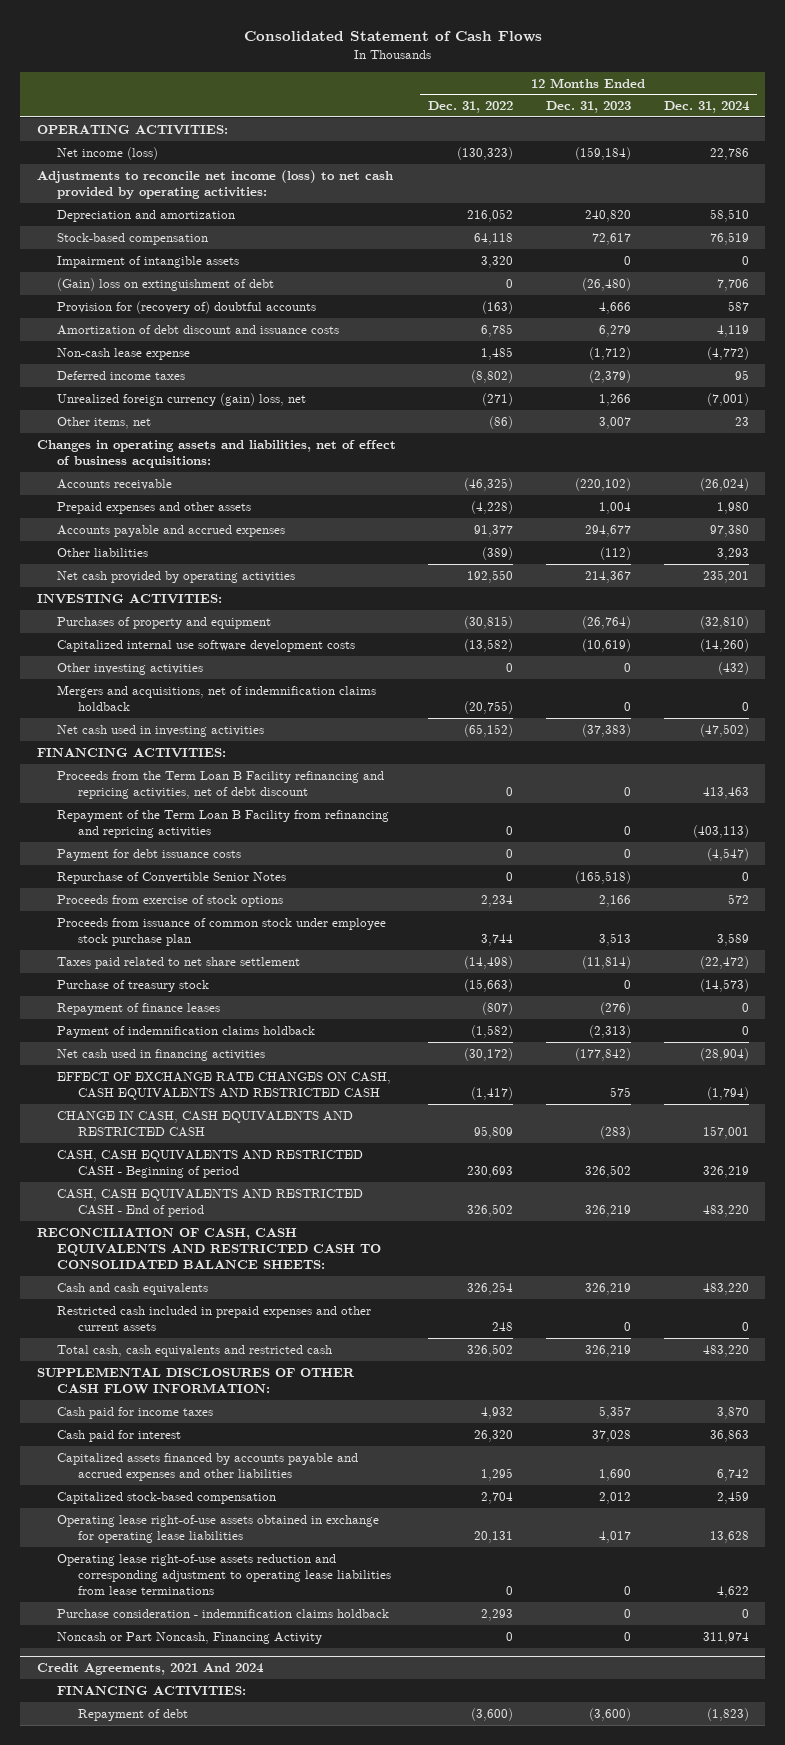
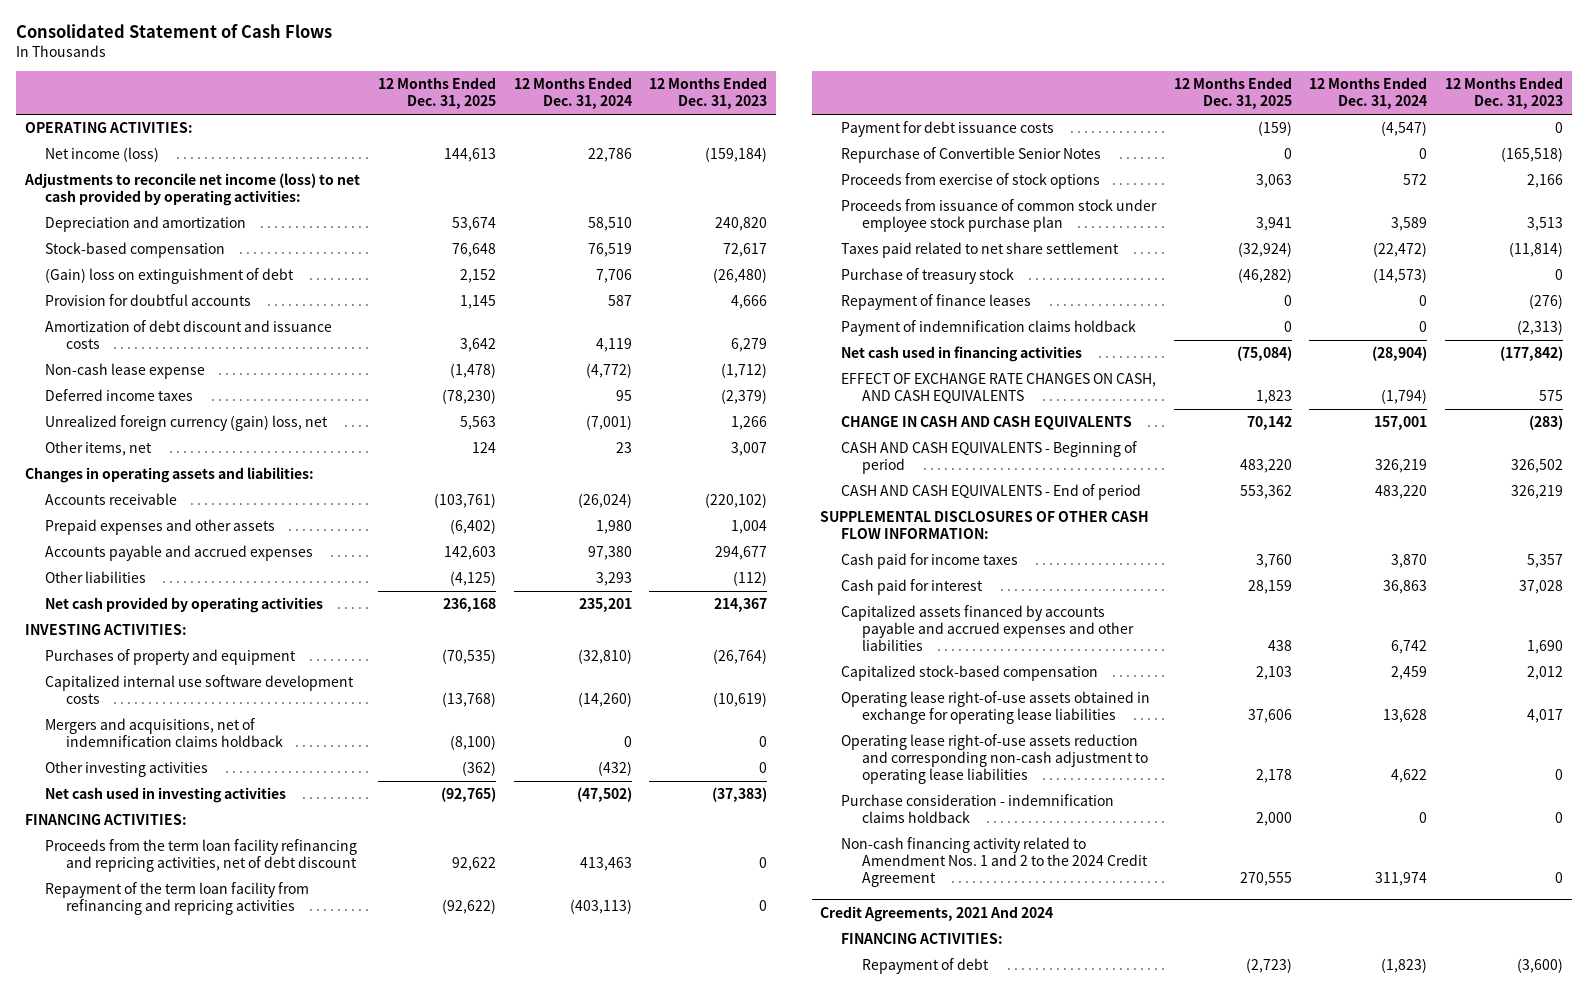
[428,101,514,114] Dec. 31, 2022 -> none
none -> [378,77,497,110] 12 Months Ended Dec. 31, 2025
[57,255,240,268] Impairment of intangible assets -> none
[57,300,317,314] Provision for (recovery of) doubtful accounts -> [45,294,252,307] Provision for doubtful accounts
[36,439,396,469] Changes in operating assets and liabilities, net of effect of business acquisitions: -> [24,467,314,484] Changes in operating assets and liabilities:
[57,662,204,675] Other investing activities -> [45,761,209,778] Other investing activities
[57,770,385,800] Proceeds from the Term Loan B Facility refinancing and repricing activities, net of debt discount -> [45,839,358,873] Proceeds from the term loan facility refinancing and repricing activities, net of debt discount
[57,809,390,839] Repayment of the Term Loan B Facility from refinancing and repricing activities -> [45,882,310,916] Repayment of the term loan facility from refinancing and repricing activities
[36,1227,382,1270] RECONCILIATION OF CASH, CASH EQUIVALENTS AND RESTRICTED CASH TO CONSOLIDATED BALANCE SHEETS: -> none
[57,1282,209,1295] Cash and cash equivalents -> none
[57,1305,372,1332] Restricted cash included in prepaid expenses and other current assets -> none
[57,1344,333,1357] Total cash, cash equivalents and restricted cash -> none
[57,1071,392,1101] EFFECT OF EXCHANGE RATE CHANGES ON CASH, CASH EQUIVALENTS AND RESTRICTED CASH -> [841,373,1157,405] EFFECT OF EXCHANGE RATE CHANGES ON CASH, AND CASH EQUIVALENTS
[57,1110,354,1138] CHANGE IN CASH, CASH EQUIVALENTS AND RESTRICTED CASH -> [841,416,1133,431] CHANGE IN CASH AND CASH EQUIVALENTS
[57,1149,364,1179] CASH, CASH EQUIVALENTS AND RESTRICTED CASH - Beginning of period -> [841,441,1138,475] CASH AND CASH EQUIVALENTS - Beginning of period
[57,1188,364,1218] CASH, CASH EQUIVALENTS AND RESTRICTED CASH - End of period -> [841,484,1142,501] CASH AND CASH EQUIVALENTS - End of period
[57,1553,392,1596] Operating lease right-of-use assets reduction and corresponding adjustment to operating lease liabilities from lease terminations -> [841,734,1148,785] Operating lease right-of-use assets reduction and corresponding non-cash adjustment to operating lease liabilities
[57,1631,323,1644] Noncash or Part Noncash, Financing Activity -> [841,837,1148,888] Non-cash financing activity related to Amendment Nos. 1 and 2 to the 2024 Credit Agreement

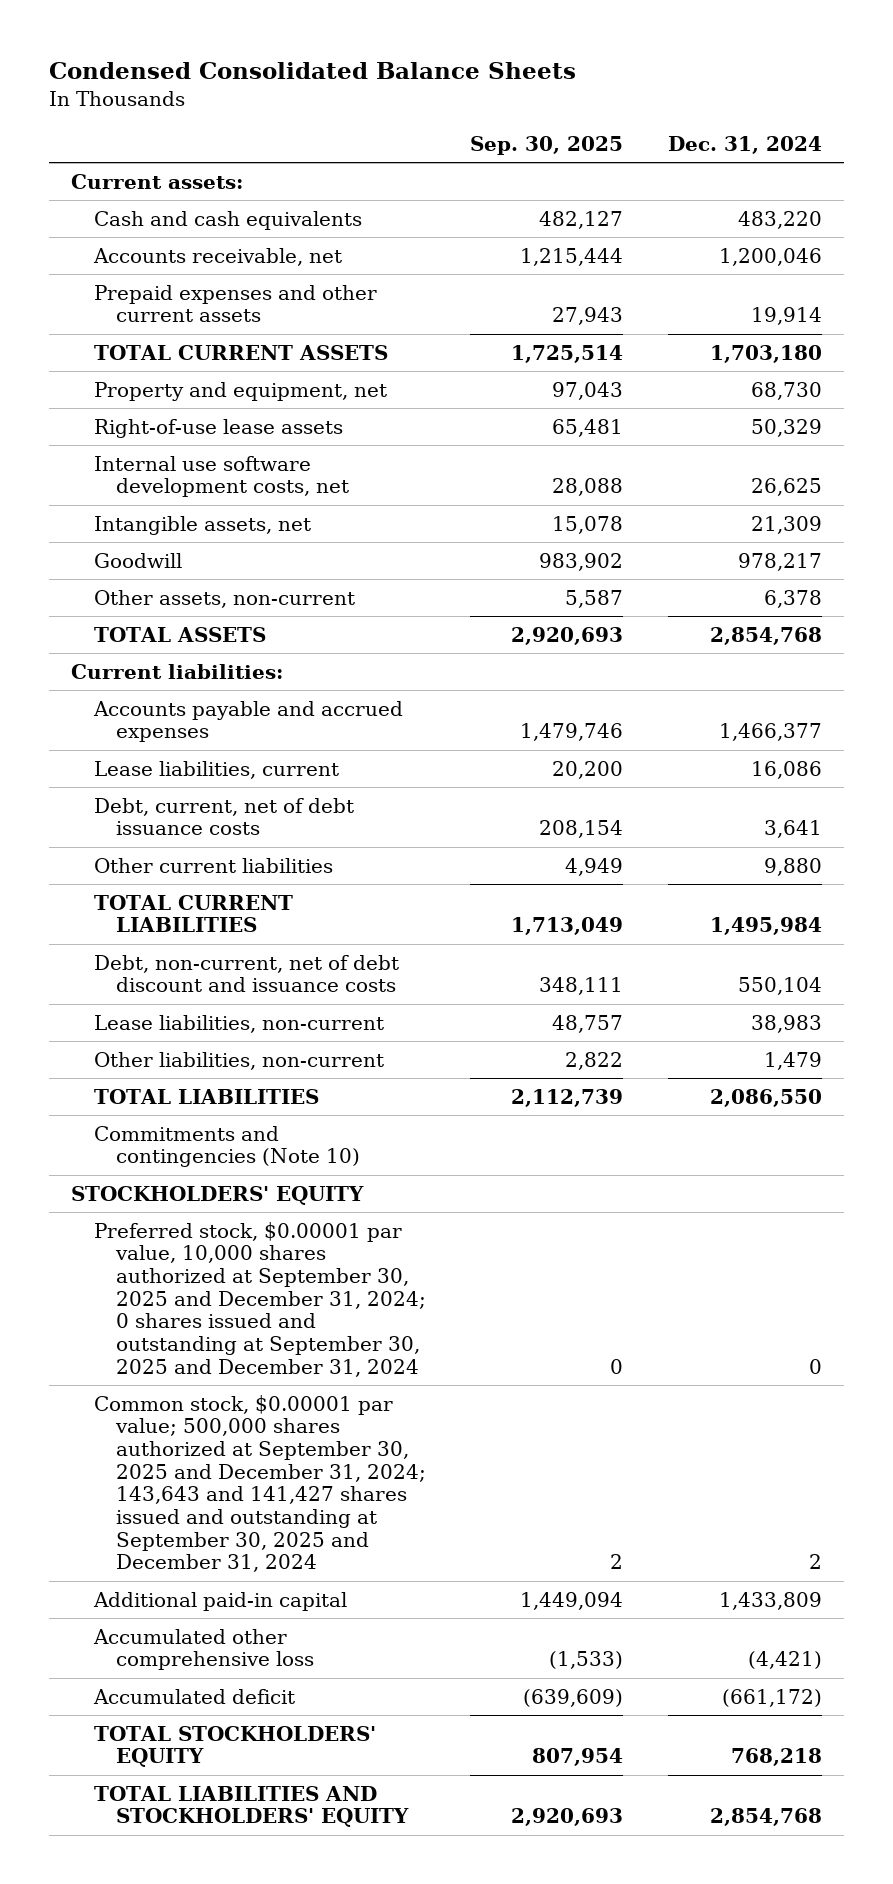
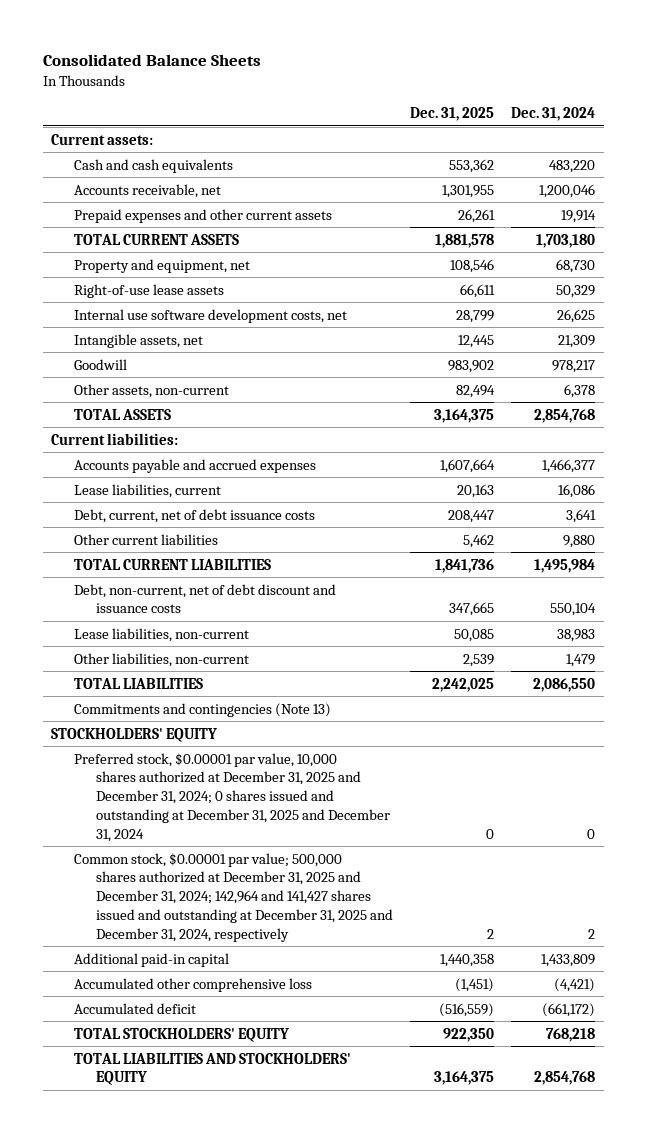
[48,62,576,80] Condensed Consolidated Balance Sheets -> [42,53,261,66] Consolidated Balance Sheets
[470,135,624,155] Sep. 30, 2025 -> none
none -> [410,106,495,121] Dec. 31, 2025
[93,1125,361,1168] Commitments and contingencies (Note 10) -> [73,702,331,717] Commitments and contingencies (Note 13)
[93,1221,427,1377] Preferred stock, $0.00001 par value, 10,000 shares authorized at September 30, 2025 and December 31, 2024; 0 shares issued and outstanding at September 30, 2025 and December 31, 2024 -> [73,752,391,842] Preferred stock, $0.00001 par value, 10,000 shares authorized at December 31, 2025 and December 31, 2024; 0 shares issued and outstanding at December 31, 2025 and December 31, 2024
[93,1394,427,1573] Common stock, $0.00001 par value; 500,000 shares authorized at September 30, 2025 and December 31, 2024; 143,643 and 141,427 shares issued and outstanding at September 30, 2025 and December 31, 2024 -> [73,852,394,942] Common stock, $0.00001 par value; 500,000 shares authorized at December 31, 2025 and December 31, 2024; 142,964 and 141,427 shares issued and outstanding at December 31, 2025 and December 31, 2024, respectively

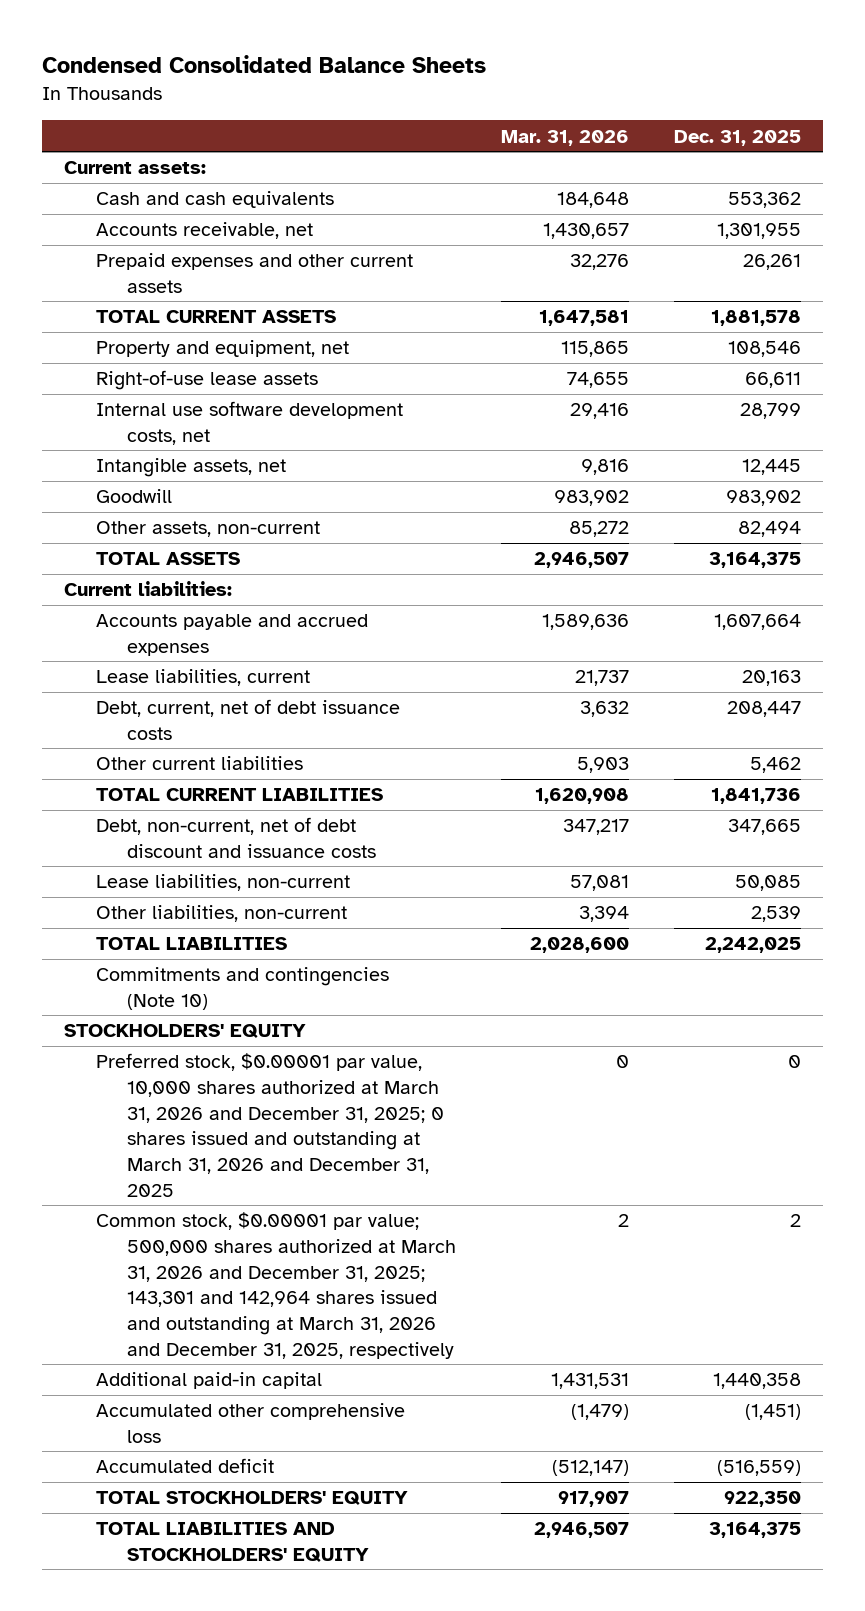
[42,53,261,66] Consolidated Balance Sheets -> [42,55,487,74] Condensed Consolidated Balance Sheets
[511,106,596,121] Dec. 31, 2024 -> none
none -> [500,129,629,146] Mar. 31, 2026
[73,702,331,717] Commitments and contingencies (Note 13) -> [95,967,389,1010] Commitments and contingencies (Note 10)
[73,752,391,842] Preferred stock, $0.00001 par value, 10,000 shares authorized at December 31, 2025 and December 31, 2024; 0 shares issued and outstanding at December 31, 2025 and December 31, 2024 -> [95,1053,444,1197] Preferred stock, $0.00001 par value, 10,000 shares authorized at March 31, 2026 and December 31, 2025; 0 shares issued and outstanding at March 31, 2026 and December 31, 2025
[73,852,394,942] Common stock, $0.00001 par value; 500,000 shares authorized at December 31, 2025 and December 31, 2024; 142,964 and 141,427 shares issued and outstanding at December 31, 2025 and December 31, 2024, respectively -> [95,1212,456,1359] Common stock, $0.00001 par value; 500,000 shares authorized at March 31, 2026 and December 31, 2025; 143,301 and 142,964 shares issued and outstanding at March 31, 2026 and December 31, 2025, respectively

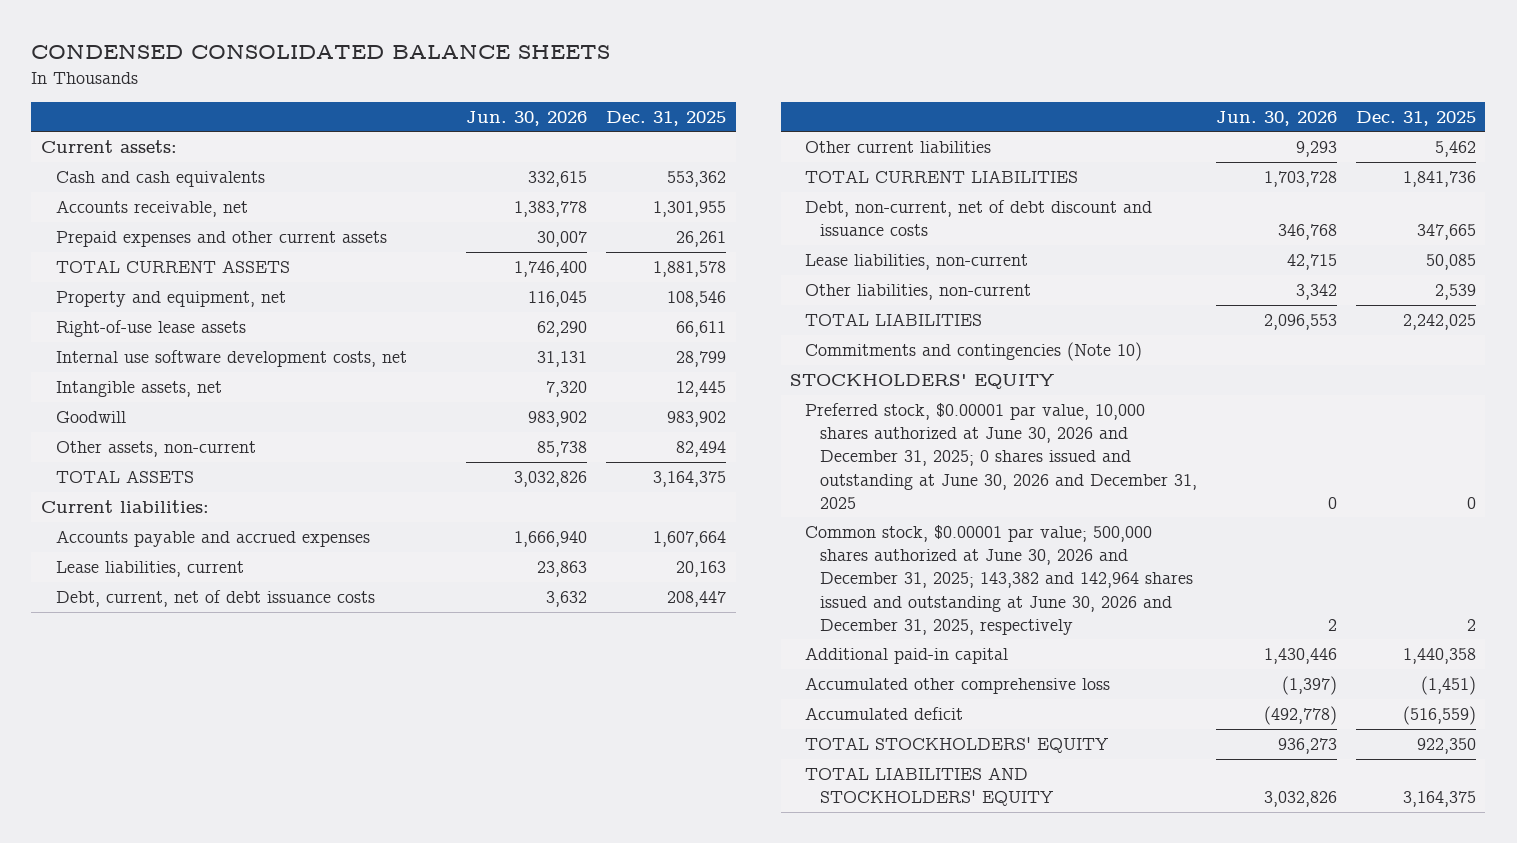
[42,55,487,74] Condensed Consolidated Balance Sheets -> [31,44,611,60] CONDENSED CONSOLIDATED BALANCE SHEETS
[500,129,629,146] Mar. 31, 2026 -> none
none -> [466,110,588,126] Jun. 30, 2026
[95,1053,444,1197] Preferred stock, $0.00001 par value, 10,000 shares authorized at March 31, 2026 and December 31, 2025; 0 shares issued and outstanding at March 31, 2026 and December 31, 2025 -> [805,403,1197,509] Preferred stock, $0.00001 par value, 10,000 shares authorized at June 30, 2026 and December 31, 2025; 0 shares issued and outstanding at June 30, 2026 and December 31, 2025
[95,1212,456,1359] Common stock, $0.00001 par value; 500,000 shares authorized at March 31, 2026 and December 31, 2025; 143,301 and 142,964 shares issued and outstanding at March 31, 2026 and December 31, 2025, respectively -> [805,525,1193,635] Common stock, $0.00001 par value; 500,000 shares authorized at June 30, 2026 and December 31, 2025; 143,382 and 142,964 shares issued and outstanding at June 30, 2026 and December 31, 2025, respectively

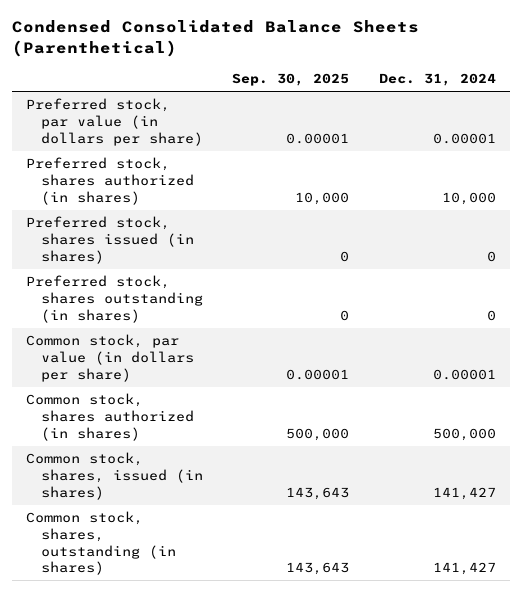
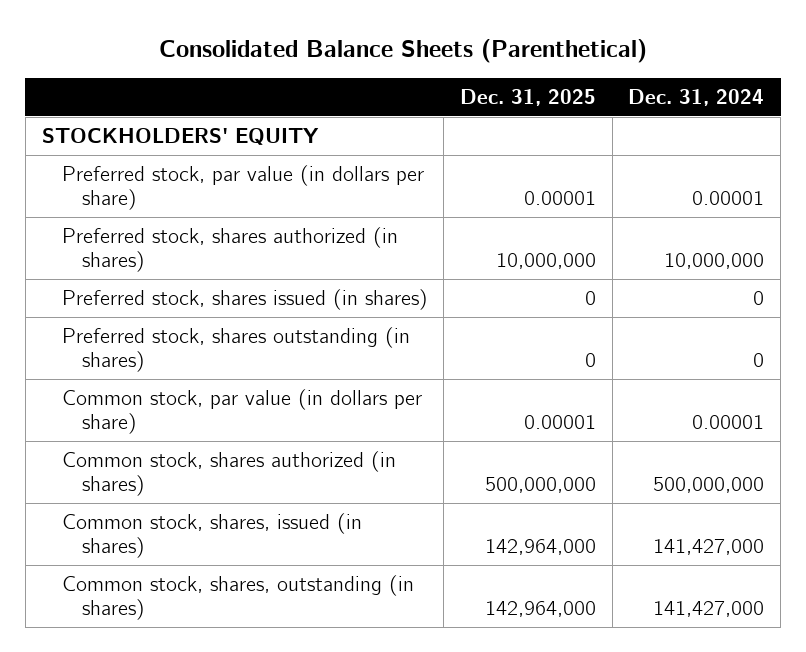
[11,20,419,57] Condensed Consolidated Balance Sheets (Parenthetical) -> [158,39,647,64] Consolidated Balance Sheets (Parenthetical)
[232,73,350,87] Sep. 30, 2025 -> none
none -> [459,88,596,106] Dec. 31, 2025
none -> [41,128,319,146] STOCKHOLDERS' EQUITY
[441,191,496,205] 10,000 -> [664,253,765,270] 10,000,000
[432,427,496,441] 500,000 -> [653,477,765,494] 500,000,000
[432,486,496,500] 141,427 -> [653,539,765,556] 141,427,000
[432,562,496,576] 141,427 -> [653,601,765,618] 141,427,000

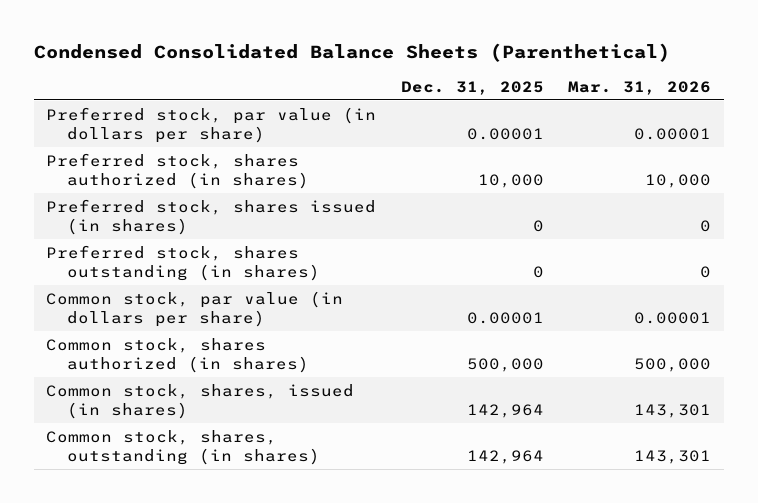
[158,39,647,64] Consolidated Balance Sheets (Parenthetical) -> [34,42,671,62] Condensed Consolidated Balance Sheets (Parenthetical)
[628,88,765,106] Dec. 31, 2024 -> none
none -> [568,80,712,95] Mar. 31, 2026
[41,128,319,146] STOCKHOLDERS' EQUITY -> none
[495,253,596,270] 10,000,000 -> [477,174,544,189] 10,000
[484,477,596,494] 500,000,000 -> [466,358,544,373] 500,000
[484,539,596,556] 142,964,000 -> [466,404,544,419] 142,964
[484,601,596,618] 142,964,000 -> [466,450,544,465] 142,964

